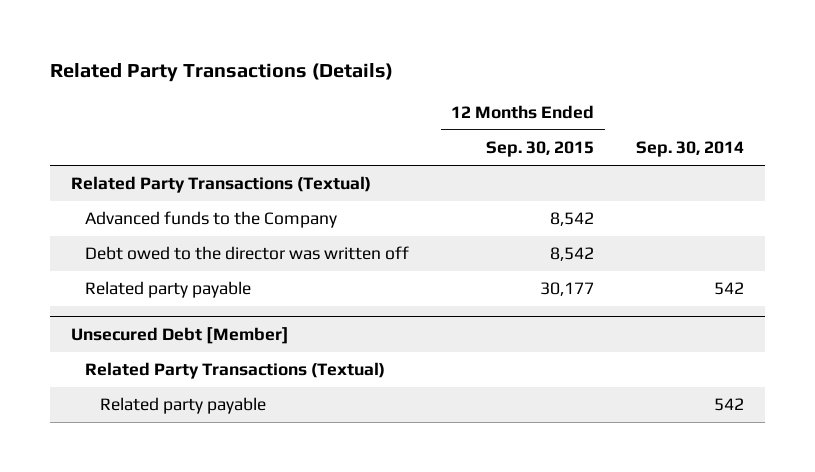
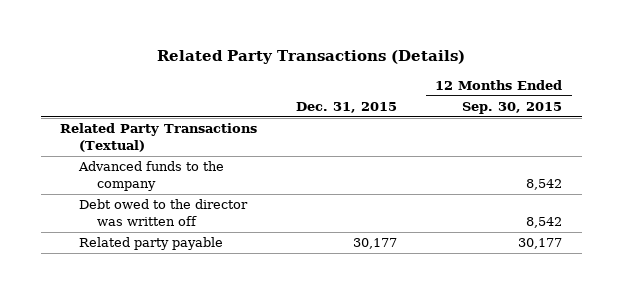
[636,141,745,158] Sep. 30, 2014 -> none
none -> [295,102,397,114] Dec. 31, 2015
[85,211,338,229] Advanced funds to the Company -> [77,161,224,191] Advanced funds to the company
[70,327,289,345] Unsecured Debt [Member] -> none
[85,362,386,380] Related Party Transactions (Textual) -> none
[99,397,266,415] Related party payable -> none

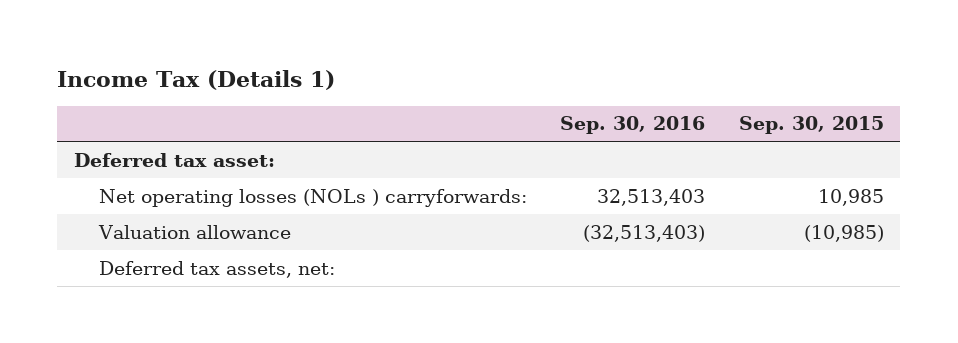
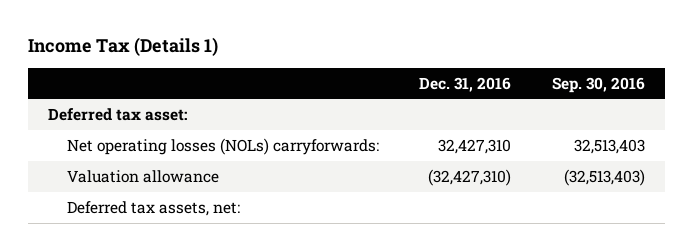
[738,116,884,135] Sep. 30, 2015 -> none
none -> [419,76,512,92] Dec. 31, 2016
[99,188,528,207] Net operating losses (NOLs ) carryforwards: -> [67,137,380,155] Net operating losses (NOLs) carryforwards:

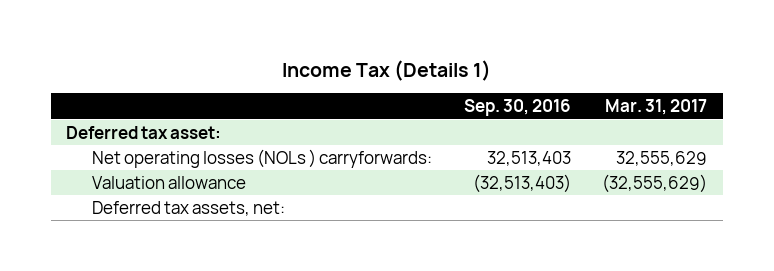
[419,76,512,92] Dec. 31, 2016 -> none
none -> [605,99,708,116] Mar. 31, 2017
[67,137,380,155] Net operating losses (NOLs) carryforwards: -> [92,148,433,168] Net operating losses (NOLs ) carryforwards:

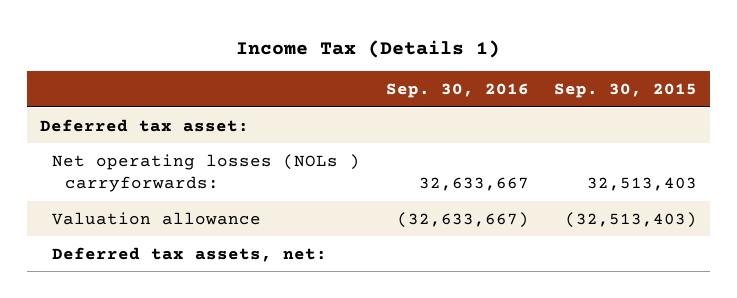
[605,99,708,116] Mar. 31, 2017 -> none
none -> [554,83,698,99] Sep. 30, 2015
[486,150,571,166] 32,513,403 -> [418,177,529,192] 32,633,667
[472,173,571,193] (32,513,403) -> [396,211,529,228] (32,633,667)

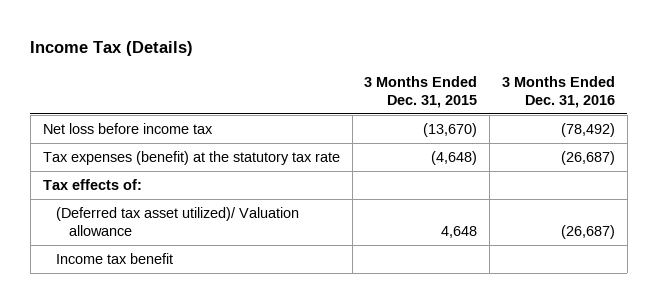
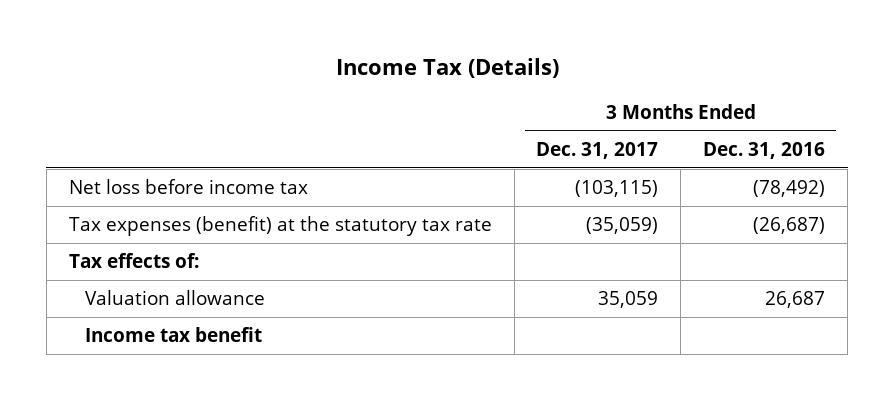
[364,75,478,108] 3 Months Ended Dec. 31, 2015 -> none
none -> [536,141,659,159] Dec. 31, 2017
[55,207,299,237] (Deferred tax asset utilized)/ Valuation allowance -> [84,290,265,306] Valuation allowance
[561,225,616,240] (26,687) -> [765,291,826,309] 26,687

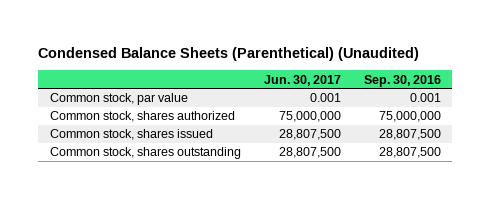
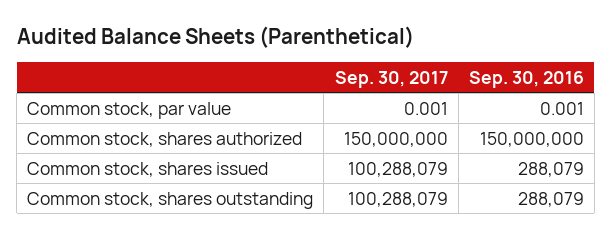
[38,46,420,61] Condensed Balance Sheets (Parenthetical) (Unaudited) -> [16,26,414,49] Audited Balance Sheets (Parenthetical)
[263,74,341,86] Jun. 30, 2017 -> none
none -> [334,70,448,88] Sep. 30, 2017
[378,111,441,123] 75,000,000 -> [479,131,584,147] 150,000,000
[378,129,441,141] 28,807,500 -> [517,161,584,177] 288,079
[378,147,441,159] 28,807,500 -> [517,191,584,207] 288,079

